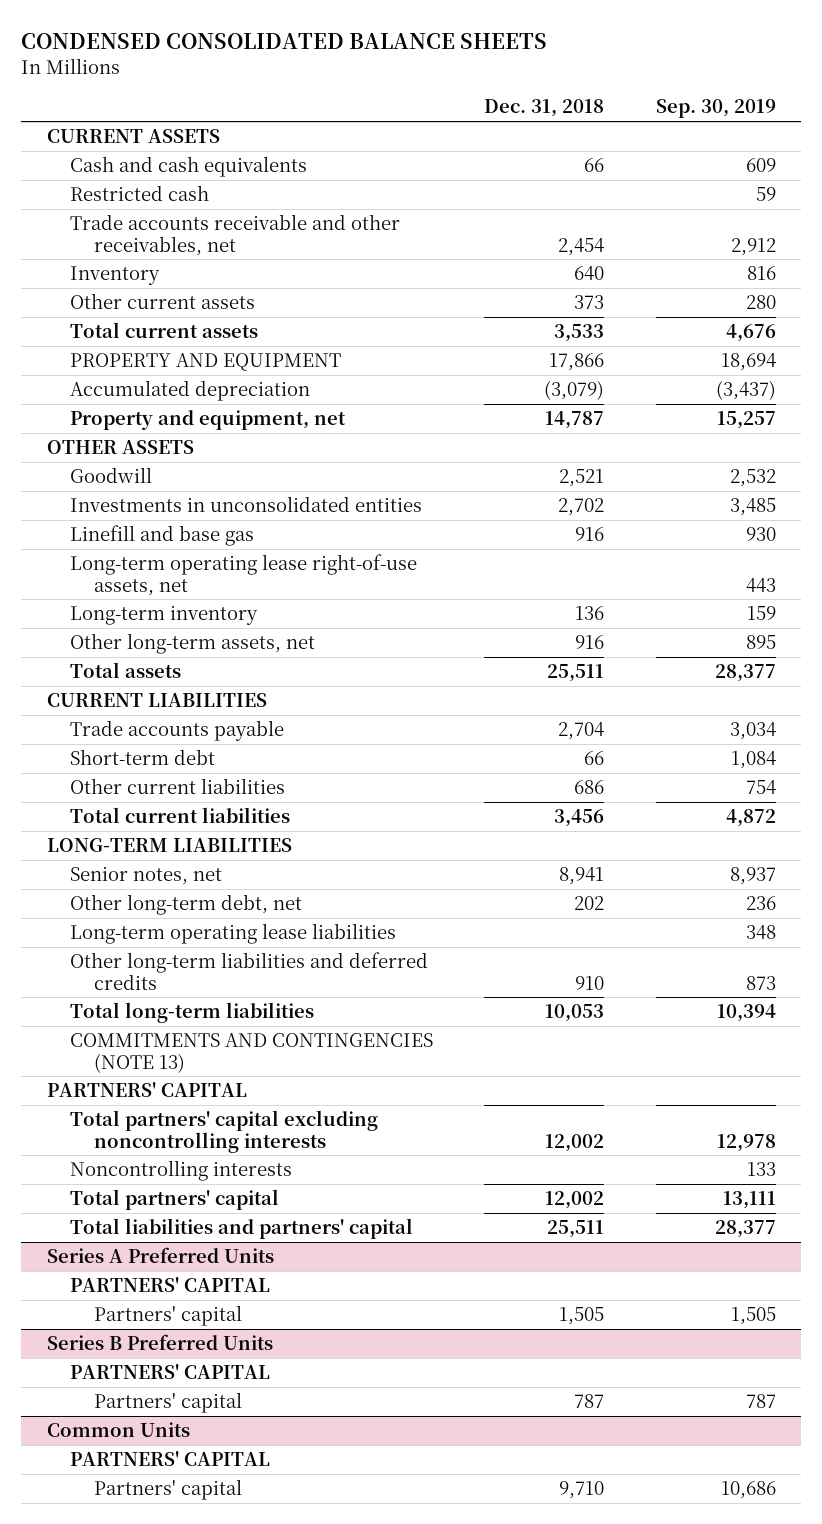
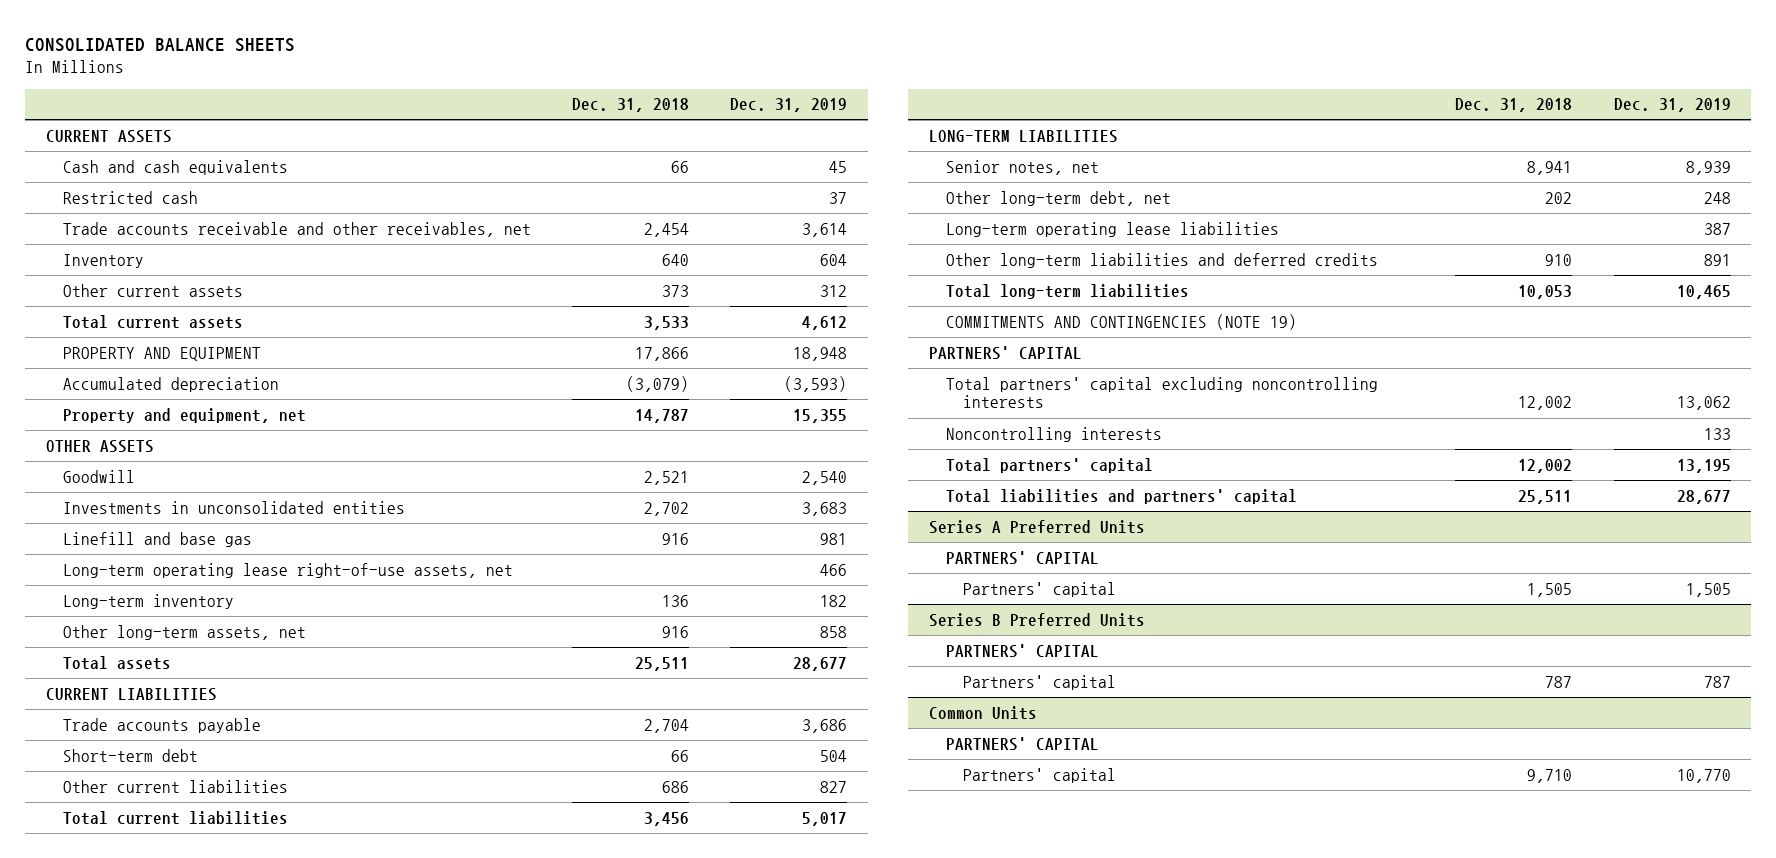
[20,33,547,50] CONDENSED CONSOLIDATED BALANCE SHEETS -> [24,38,295,53] CONSOLIDATED BALANCE SHEETS
[655,99,776,119] Sep. 30, 2019 -> none
none -> [730,98,848,113] Dec. 31, 2019
[70,1033,434,1073] COMMITMENTS AND CONTINGENCIES (NOTE 13) -> [946,313,1298,330] COMMITMENTS AND CONTINGENCIES (NOTE 19)

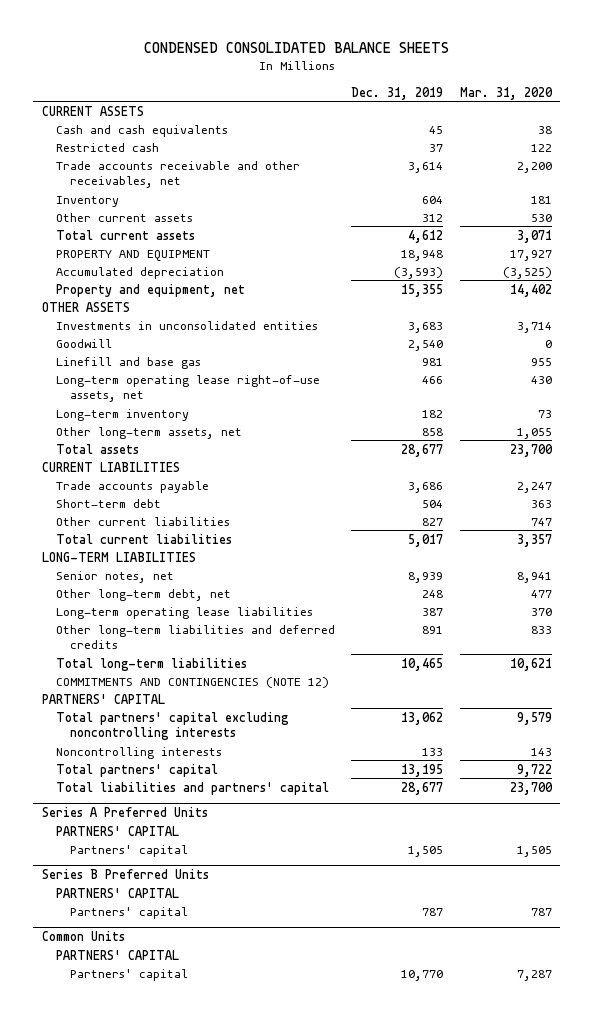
[24,38,295,53] CONSOLIDATED BALANCE SHEETS -> [143,42,449,54] CONDENSED CONSOLIDATED BALANCE SHEETS
[571,98,689,113] Dec. 31, 2018 -> none
none -> [459,86,553,100] Mar. 31, 2020
[62,469,135,483] Goodwill -> [55,338,112,348] Goodwill
[946,313,1298,330] COMMITMENTS AND CONTINGENCIES (NOTE 19) -> [55,676,329,688] COMMITMENTS AND CONTINGENCIES (NOTE 12)

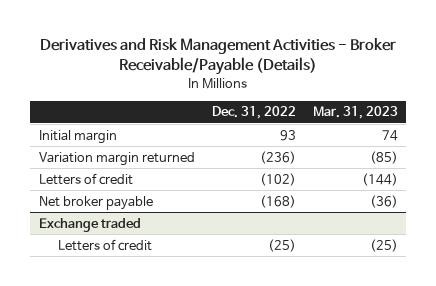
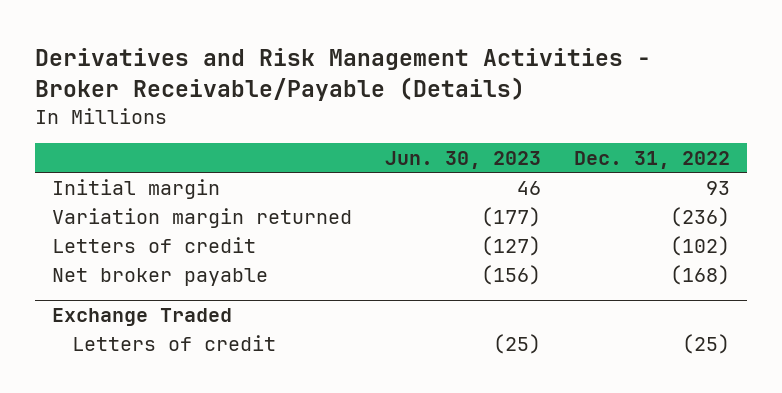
[312,106,398,120] Mar. 31, 2023 -> none
none -> [384,151,541,170] Jun. 30, 2023
[38,217,141,232] Exchange traded -> [51,308,232,327] Exchange Traded

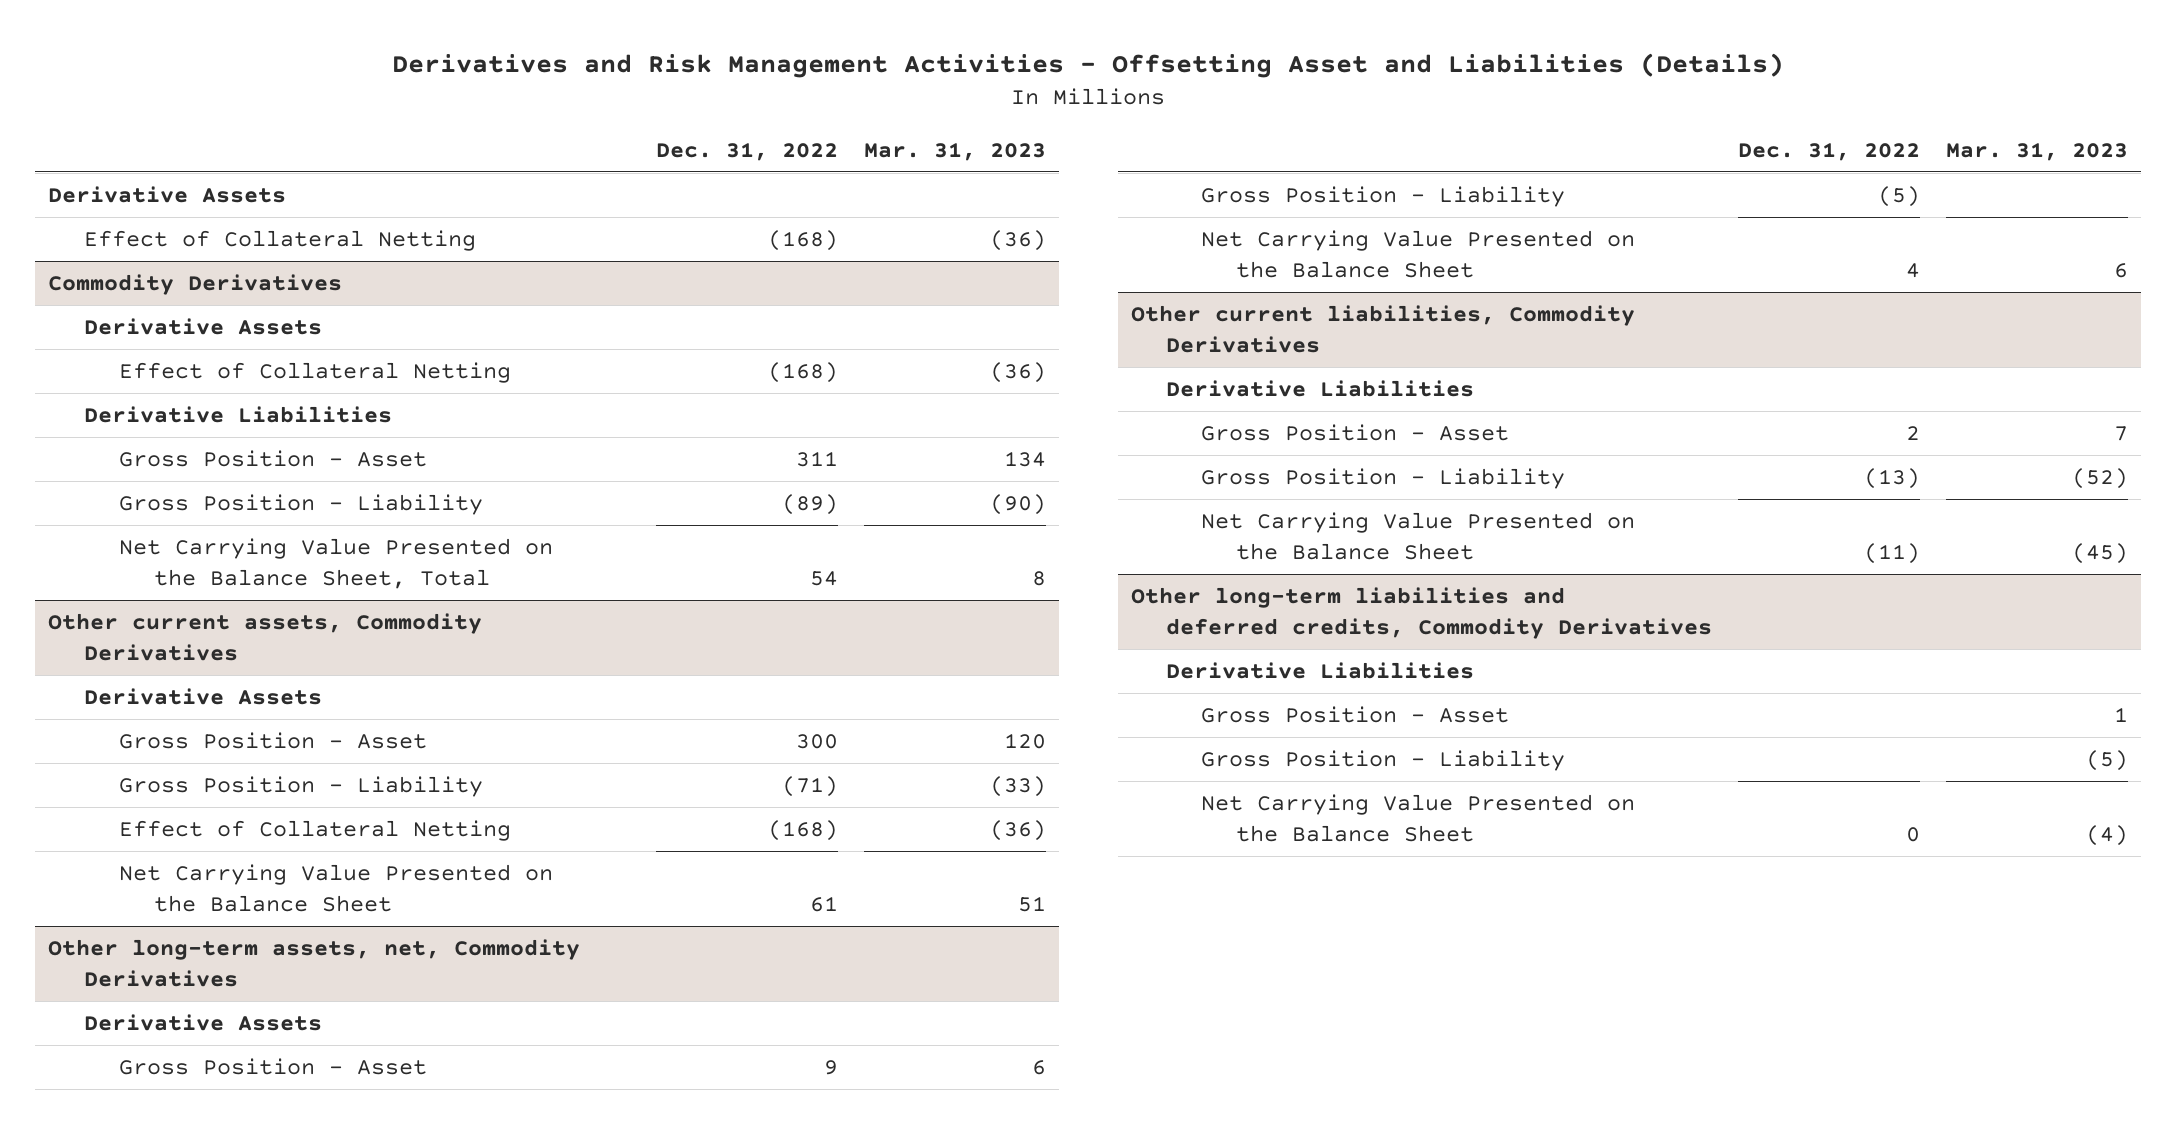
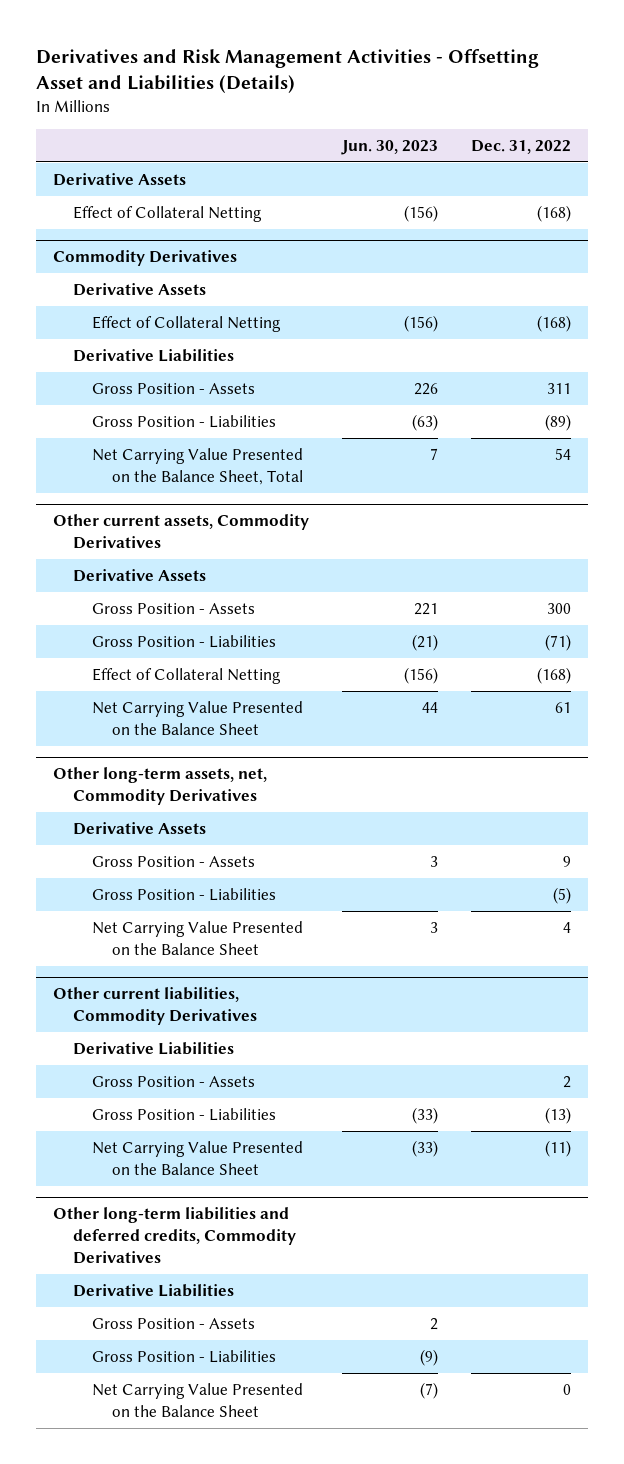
[863,141,1046,161] Mar. 31, 2023 -> none
none -> [341,140,439,156] Jun. 30, 2023
[118,450,427,468] Gross Position - Asset -> [92,382,256,394] Gross Position - Assets
[118,494,483,516] Gross Position - Liability -> [92,414,277,428] Gross Position - Liabilities
[118,732,427,750] Gross Position - Asset -> [92,602,256,614] Gross Position - Assets
[118,776,483,798] Gross Position - Liability -> [92,634,277,648] Gross Position - Liabilities
[118,1058,427,1076] Gross Position - Asset -> [92,855,256,867] Gross Position - Assets
[1201,186,1566,208] Gross Position - Liability -> [92,887,277,901] Gross Position - Liabilities
[1201,424,1510,442] Gross Position - Asset -> [92,1075,256,1087] Gross Position - Assets
[1201,468,1566,490] Gross Position - Liability -> [92,1107,277,1121] Gross Position - Liabilities
[1201,706,1510,724] Gross Position - Asset -> [92,1317,256,1329] Gross Position - Assets
[1201,750,1566,772] Gross Position - Liability -> [92,1349,277,1363] Gross Position - Liabilities

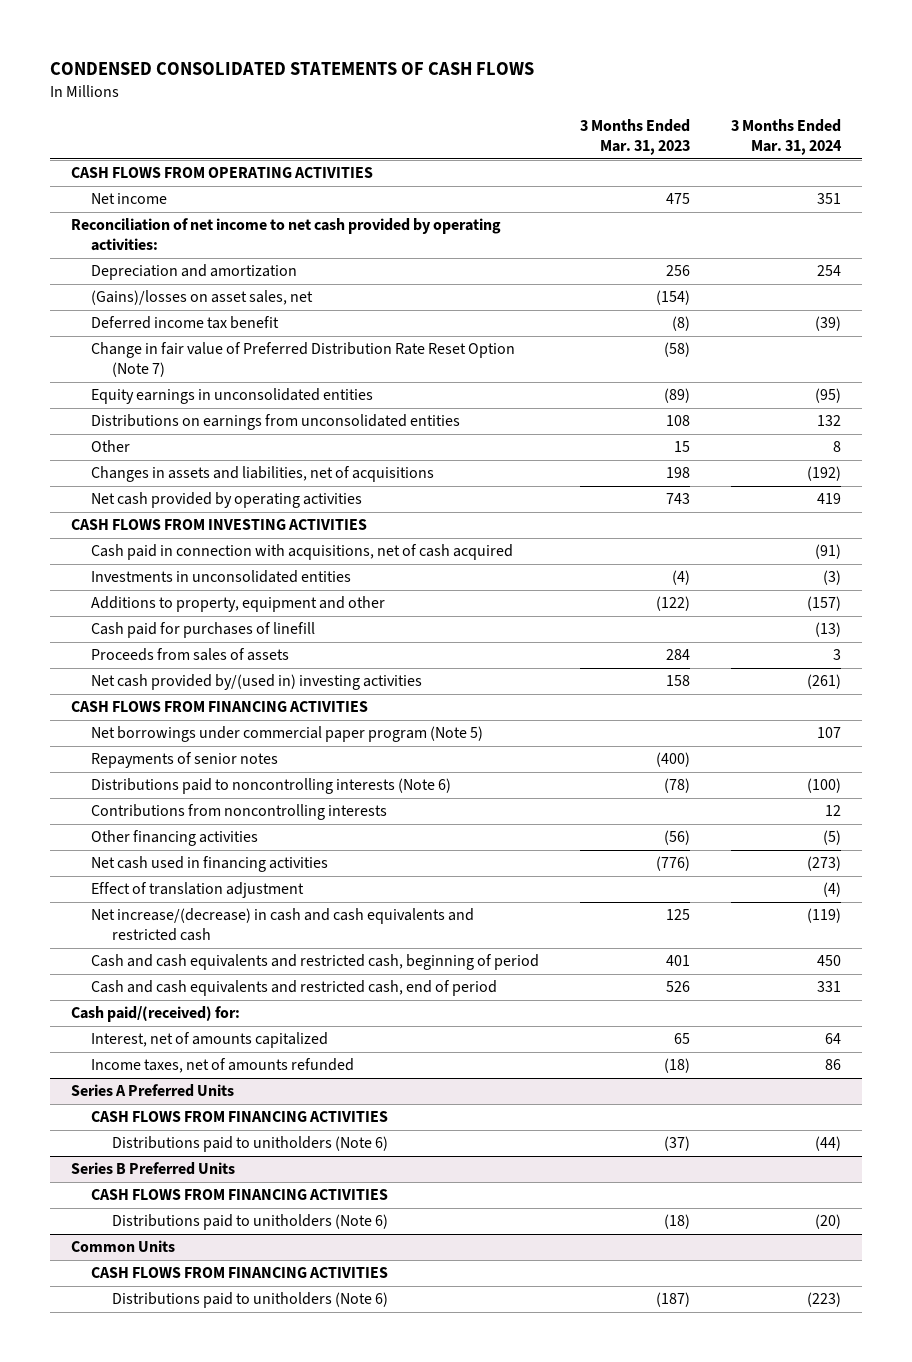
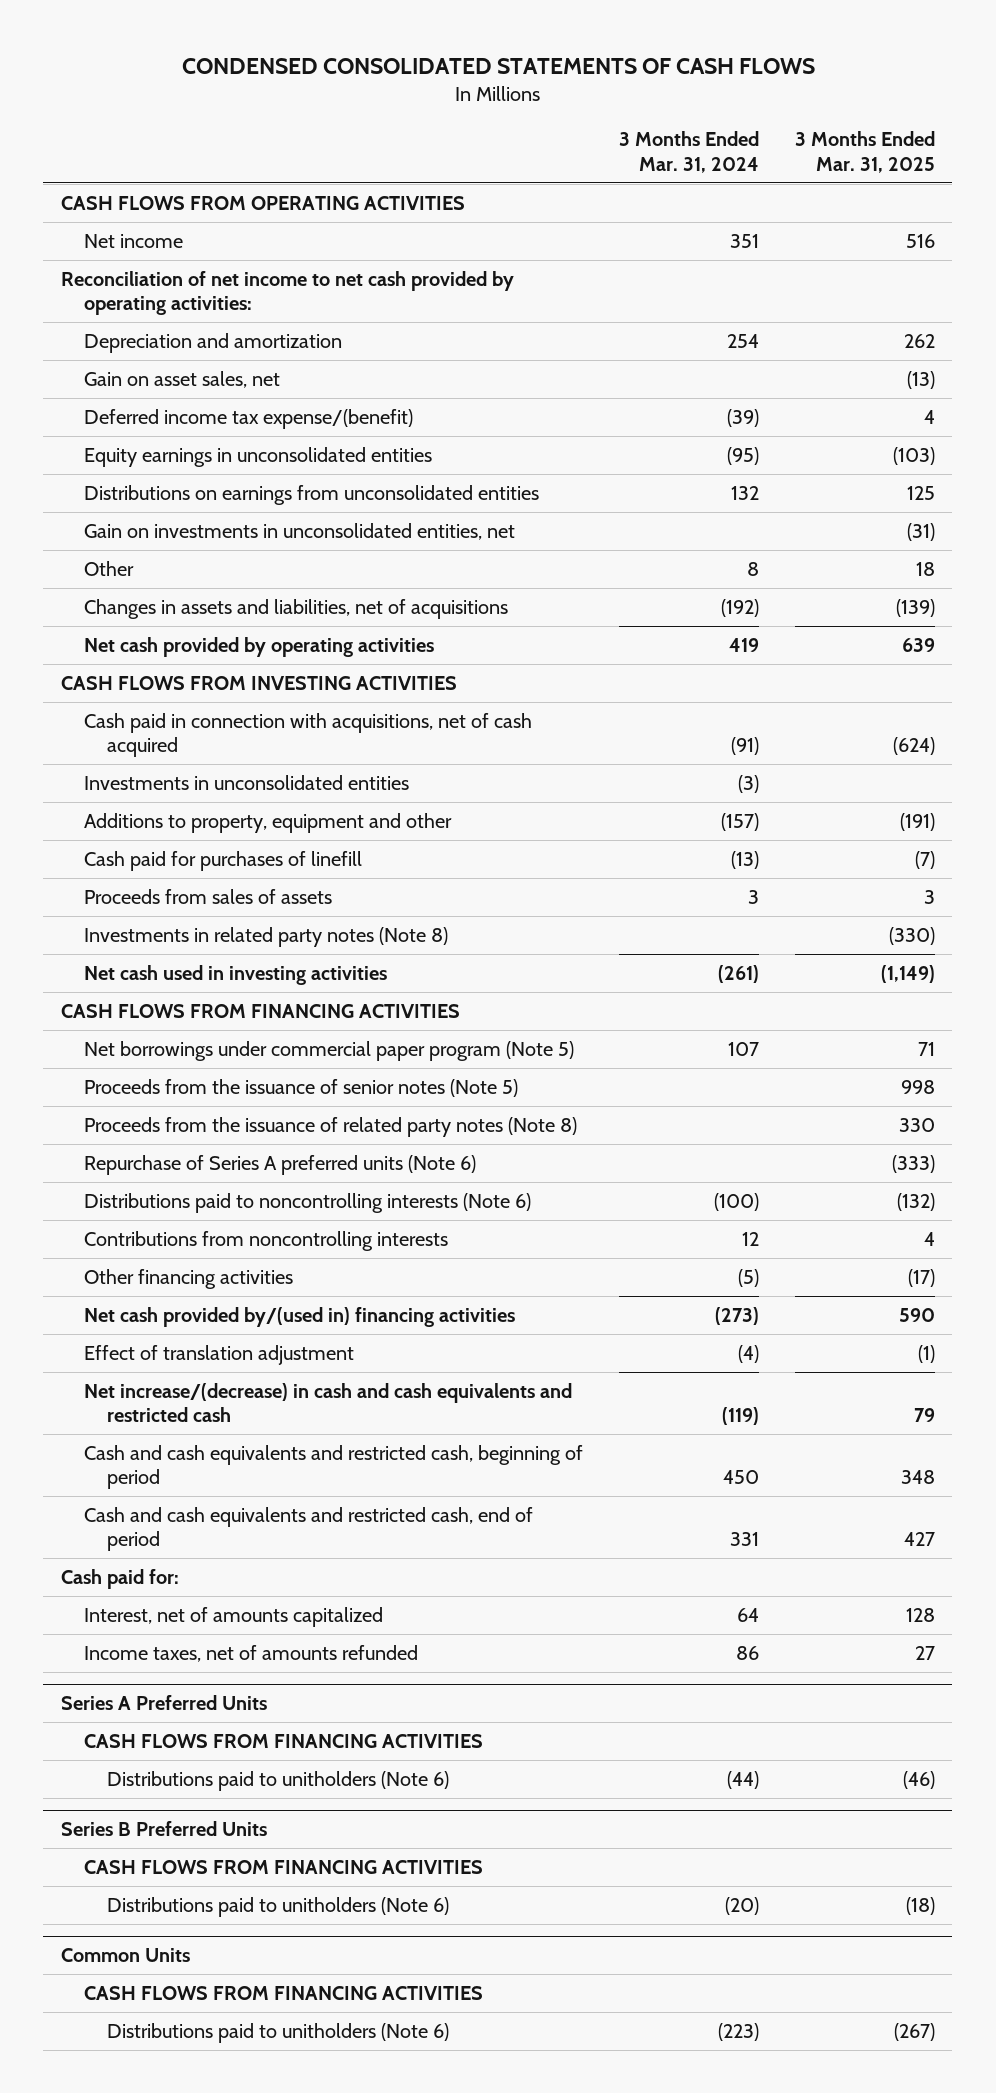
[580,118,691,156] 3 Months Ended Mar. 31, 2023 -> none
none -> [794,131,935,173] 3 Months Ended Mar. 31, 2025
[91,342,516,378] Change in fair value of Preferred Distribution Rate Reset Option (Note 7) -> none
[91,290,314,306] (Gains)/losses on asset sales, net -> [84,370,281,388] Gain on asset sales, net
[91,316,280,330] Deferred income tax benefit -> [84,408,414,429] Deferred income tax expense/(benefit)
none -> [84,522,516,540] Gain on investments in unconsolidated entities, net
none -> [84,926,449,947] Investments in related party notes (Note 8)
[91,674,423,691] Net cash provided by/(used in) investing activities -> [84,964,388,985] Net cash used in investing activities
[91,752,279,769] Repayments of senior notes -> none
none -> [84,1078,519,1097] Proceeds from the issuance of senior notes (Note 5)
none -> [84,1116,578,1137] Proceeds from the issuance of related party notes (Note 8)
none -> [84,1154,477,1175] Repurchase of Series A preferred units (Note 6)
[91,856,329,873] Net cash used in financing activities -> [84,1306,516,1327] Net cash provided by/(used in) financing activities
[70,1006,240,1023] Cash paid/(received) for: -> [61,1568,180,1589] Cash paid for:

